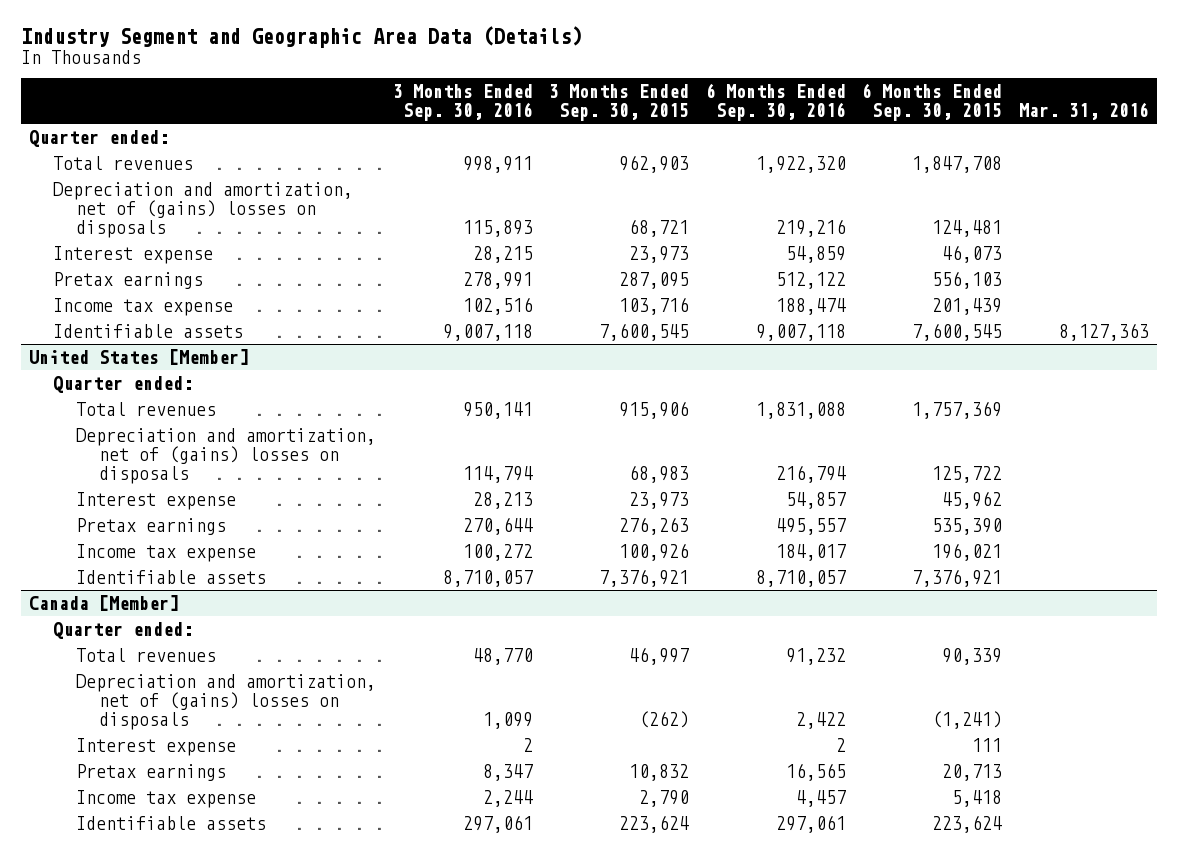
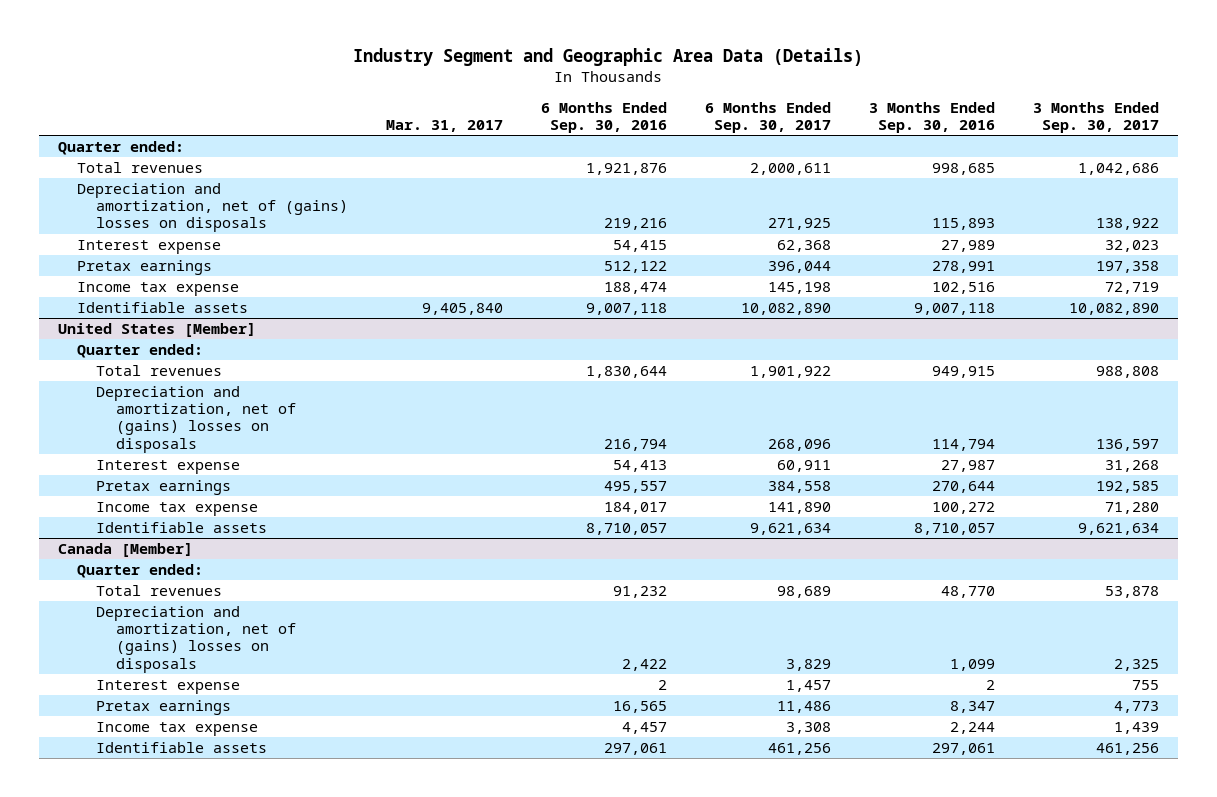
[549,84,690,122] 3 Months Ended Sep. 30, 2015 -> none
[862,83,1003,122] 6 Months Ended Sep. 30, 2015 -> none
[1019,102,1150,121] Mar. 31, 2016 -> none
none -> [386,119,504,132] Mar. 31, 2017
none -> [705,101,832,133] 6 Months Ended Sep. 30, 2017
none -> [1033,101,1160,133] 3 Months Ended Sep. 30, 2017
[462,155,533,173] 998,911 -> [932,163,996,176] 998,685
[755,155,846,173] 1,922,320 -> [586,163,668,176] 1,921,876
[472,245,533,263] 28,215 -> [941,240,996,253] 27,989
[785,245,846,263] 54,859 -> [613,240,668,253] 54,415
[462,401,533,419] 950,141 -> [932,366,996,379] 949,915
[755,401,846,419] 1,831,088 -> [586,366,668,379] 1,830,644
[472,491,533,509] 28,213 -> [941,460,996,473] 27,987
[785,491,846,509] 54,857 -> [613,460,668,473] 54,413

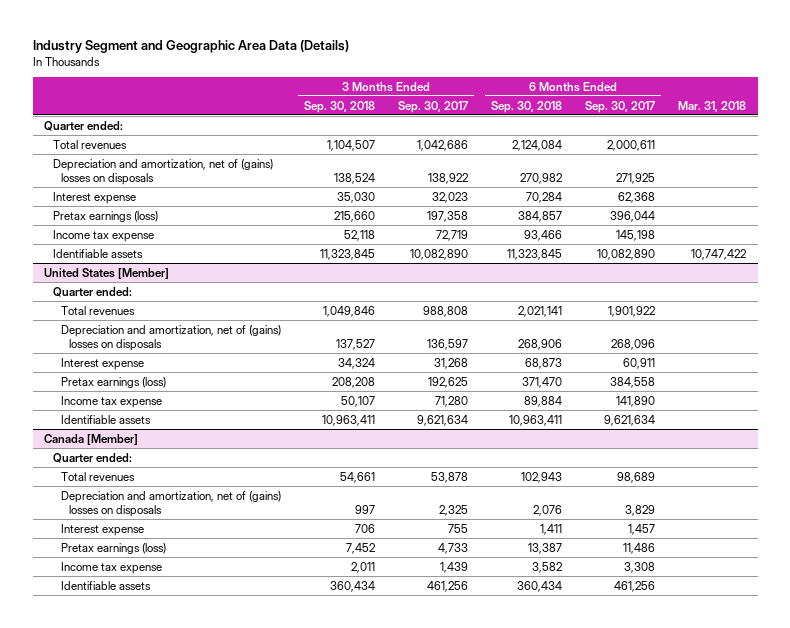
[386,119,504,132] Mar. 31, 2017 -> none
[541,101,668,133] 6 Months Ended Sep. 30, 2016 -> none
[869,101,996,133] 3 Months Ended Sep. 30, 2016 -> none
none -> [303,100,375,113] Sep. 30, 2018
none -> [490,100,562,113] Sep. 30, 2018
none -> [678,100,747,112] Mar. 31, 2018
[76,260,212,276] Pretax earnings -> [52,210,158,222] Pretax earnings (loss)
[96,480,232,496] Pretax earnings -> [60,376,166,388] Pretax earnings (loss)
[1096,481,1160,494] 192,585 -> [427,376,468,388] 192,625
[96,700,232,716] Pretax earnings -> [60,542,166,554] Pretax earnings (loss)
[1114,701,1160,714] 4,773 -> [437,542,468,554] 4,733

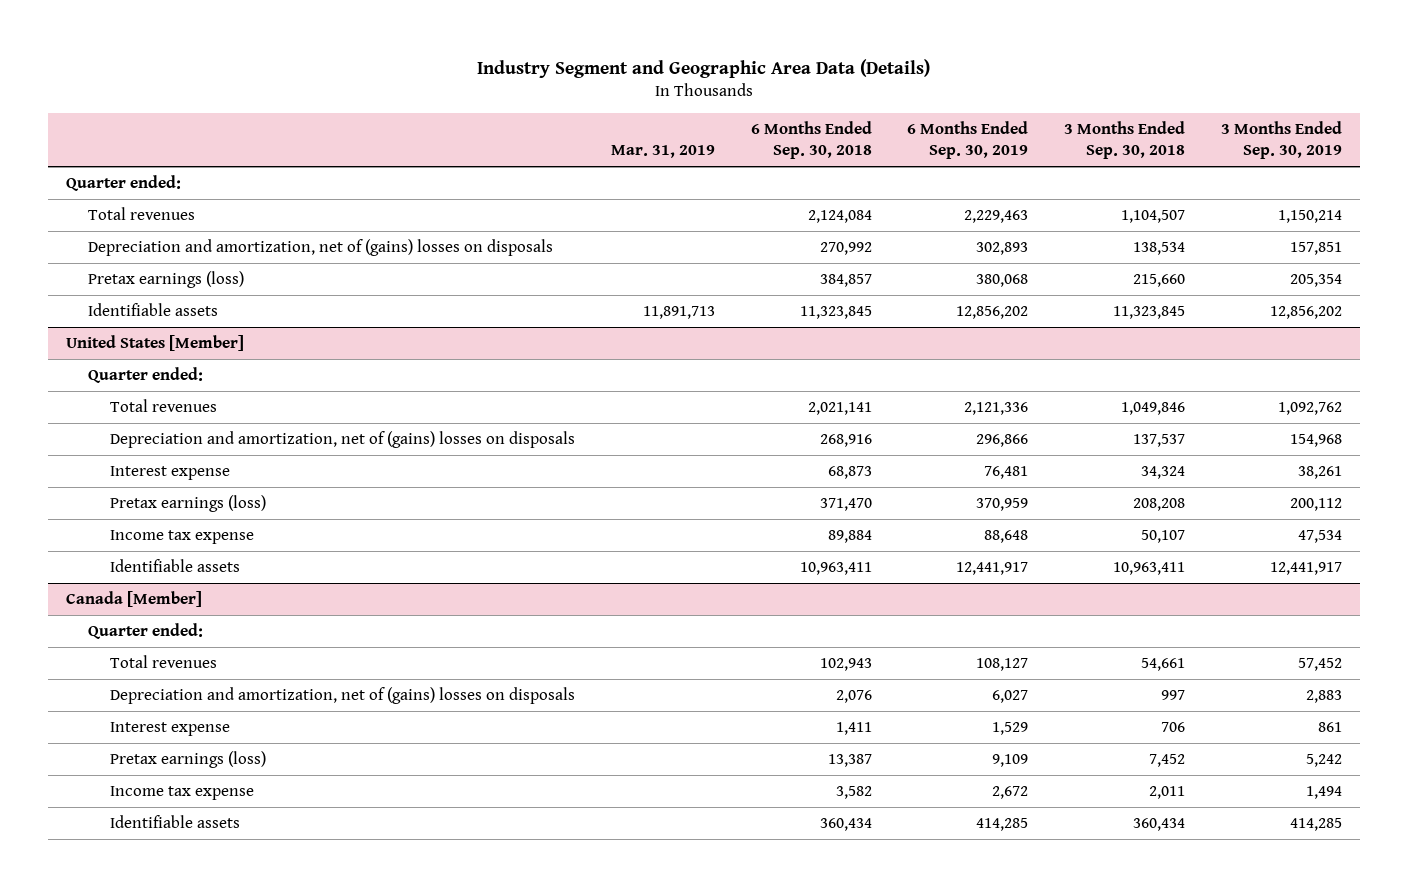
[397,100,468,113] Sep. 30, 2017 -> none
[584,100,655,113] Sep. 30, 2017 -> none
[678,100,747,112] Mar. 31, 2018 -> none
none -> [610,145,715,159] Mar. 31, 2019
none -> [907,121,1029,160] 6 Months Ended Sep. 30, 2019
none -> [1220,121,1342,160] 3 Months Ended Sep. 30, 2019
[52,191,136,204] Interest expense -> none
[333,172,375,184] 138,524 -> [1133,242,1186,256] 138,534
[519,172,562,184] 270,982 -> [819,242,872,256] 270,992
[52,229,154,242] Income tax expense -> none
[335,338,375,350] 137,527 -> [1133,434,1186,448] 137,537
[517,338,562,350] 268,906 -> [819,434,872,448] 268,916

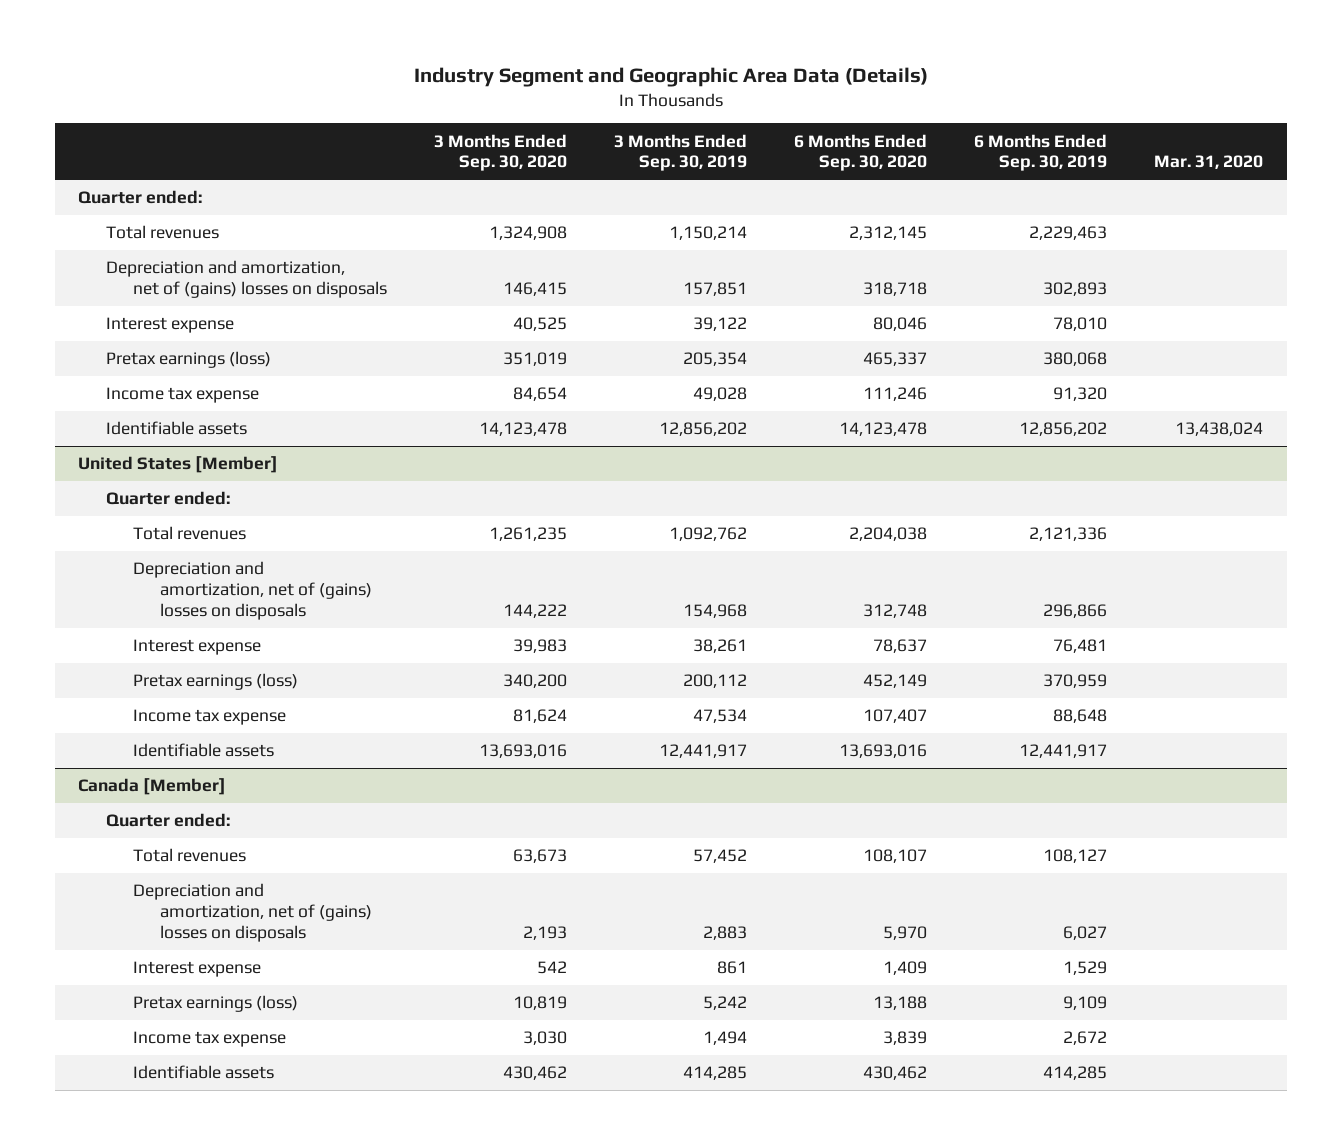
[610,145,715,159] Mar. 31, 2019 -> none
[750,121,872,160] 6 Months Ended Sep. 30, 2018 -> none
[1064,121,1186,160] 3 Months Ended Sep. 30, 2018 -> none
none -> [433,133,567,172] 3 Months Ended Sep. 30, 2020
none -> [794,133,928,172] 6 Months Ended Sep. 30, 2020
none -> [1154,155,1264,170] Mar. 31, 2020
none -> [105,317,234,334] Interest expense
none -> [105,387,259,404] Income tax expense

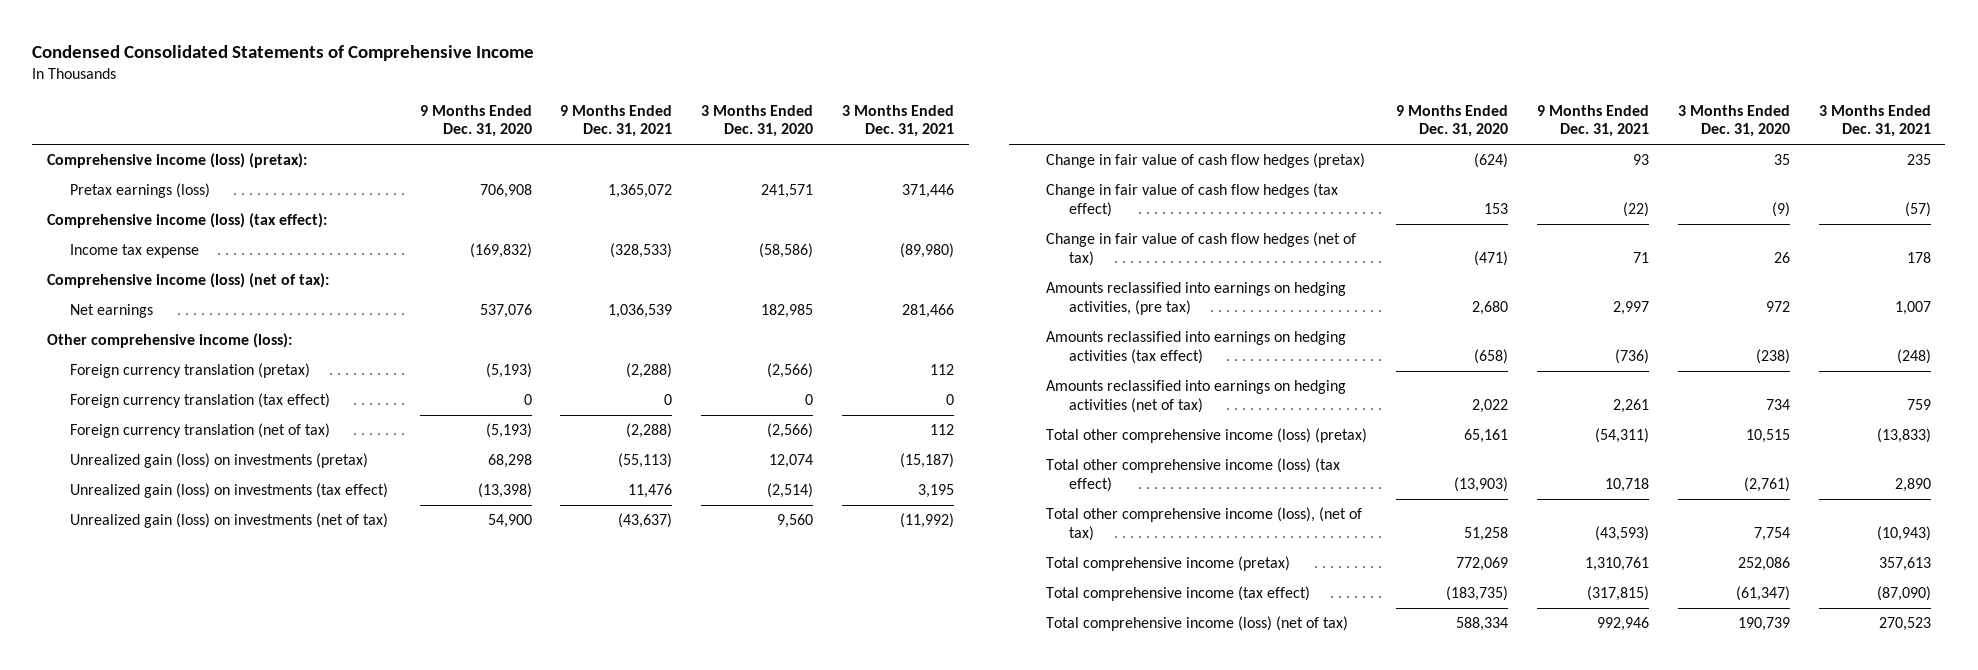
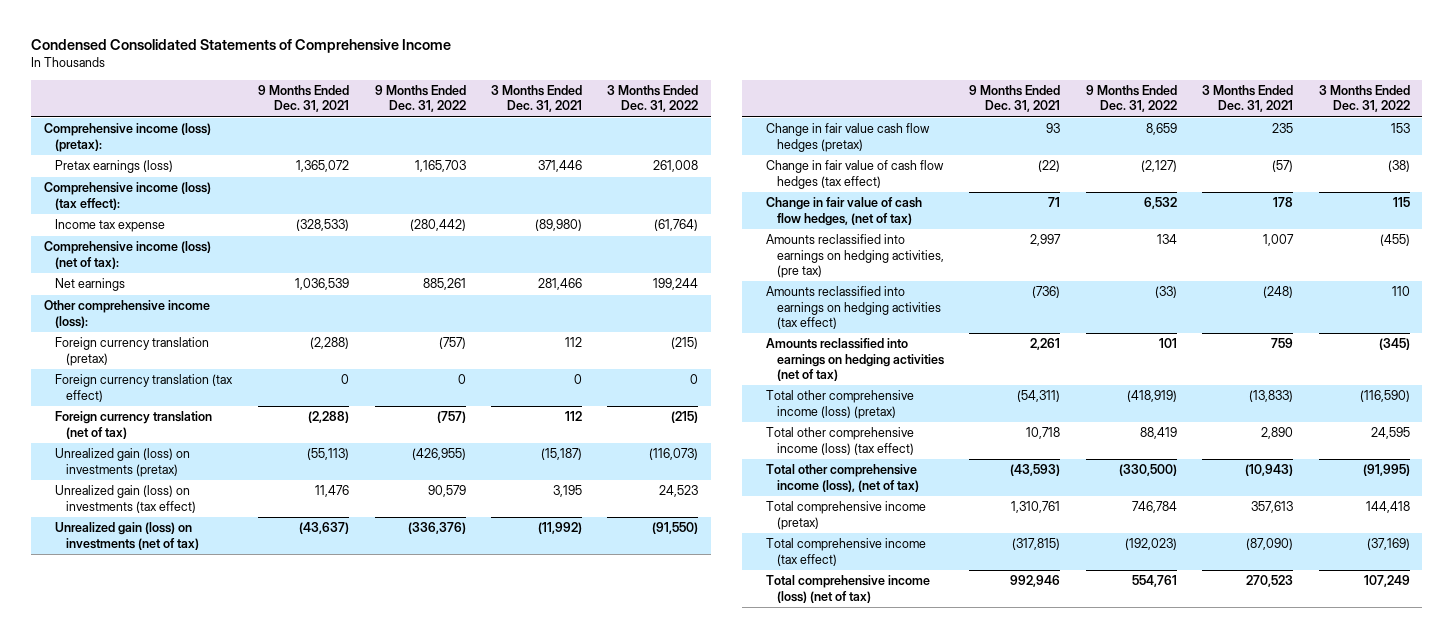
[419,104,532,138] 9 Months Ended Dec. 31, 2020 -> none
[701,104,814,138] 3 Months Ended Dec. 31, 2020 -> none
none -> [374,85,466,113] 9 Months Ended Dec. 31, 2022
none -> [607,85,699,113] 3 Months Ended Dec. 31, 2022
[1046,153,1366,169] Change in fair value of cash flow hedges (pretax) -> [766,123,931,152] Change in fair value cash flow hedges (pretax)
[1046,232,1357,266] Change in fair value of cash flow hedges (net of tax) -> [766,197,923,226] Change in fair value of cash flow hedges, (net of tax)

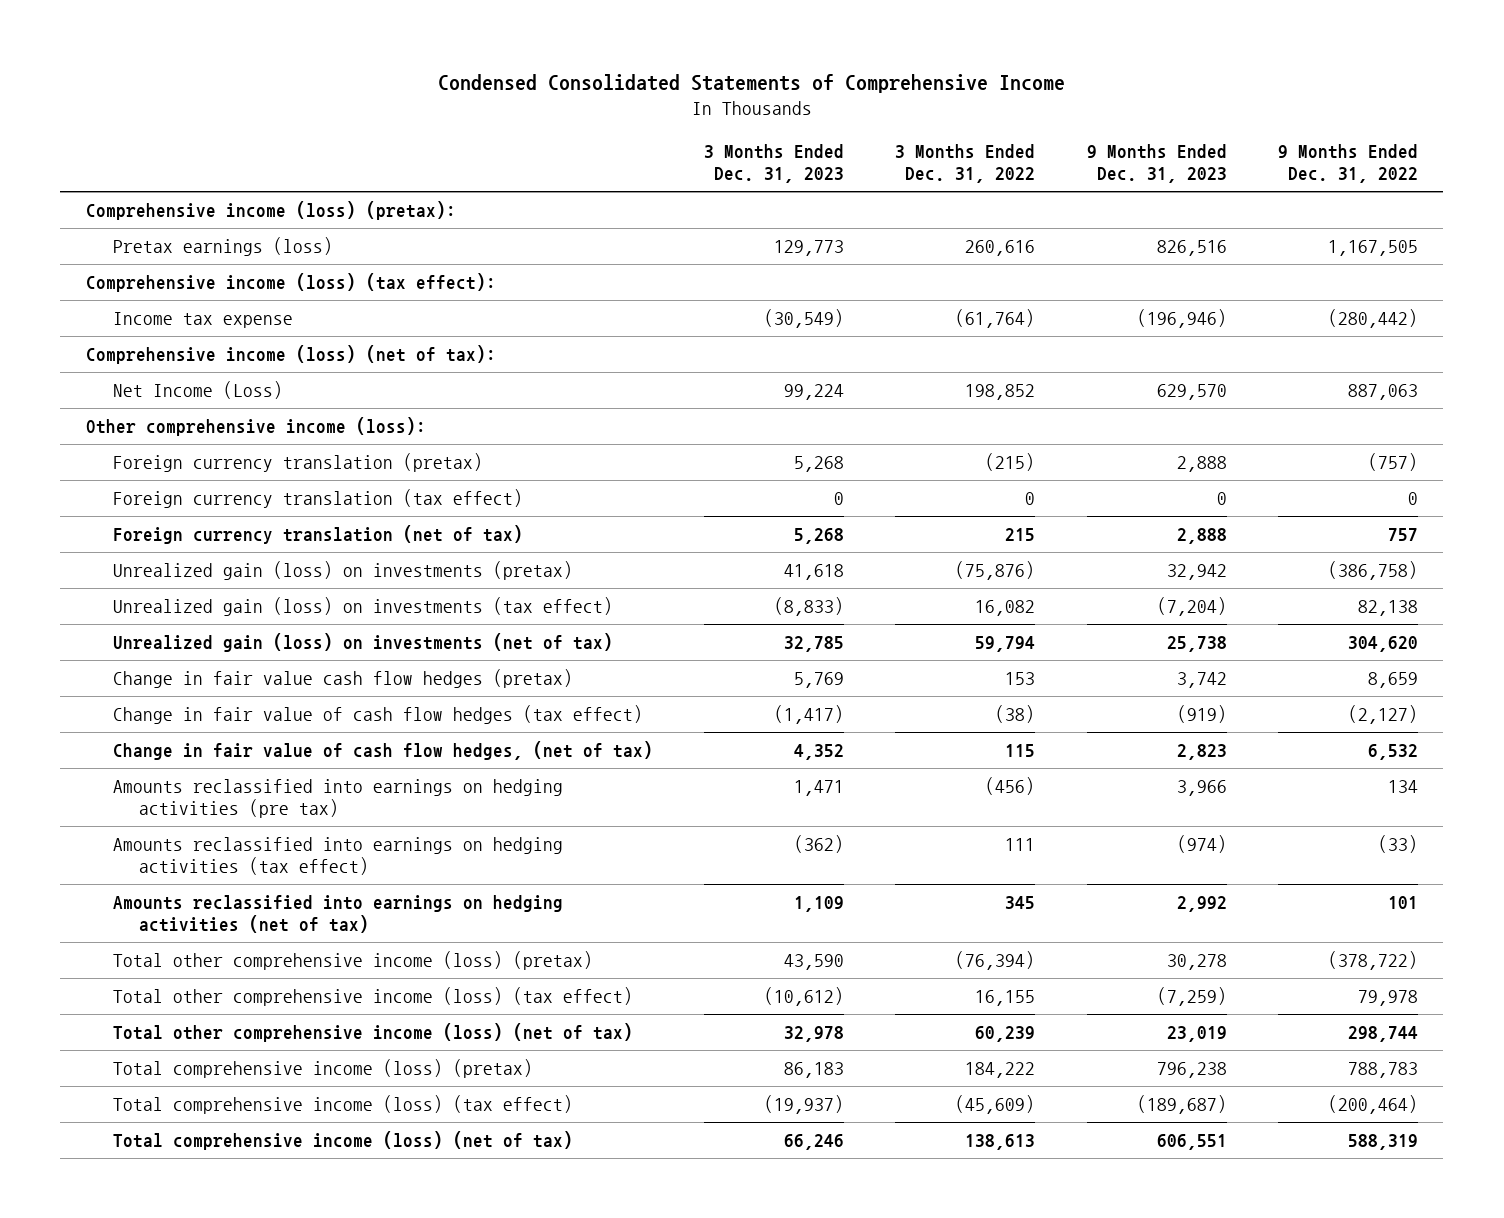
[258,85,350,113] 9 Months Ended Dec. 31, 2021 -> none
[490,85,582,113] 3 Months Ended Dec. 31, 2021 -> none
none -> [703,143,844,184] 3 Months Ended Dec. 31, 2023
none -> [1086,143,1227,184] 9 Months Ended Dec. 31, 2023
[414,160,466,173] 1,165,703 -> [1327,239,1418,256] 1,167,505
[653,160,699,173] 261,008 -> [965,239,1036,256] 260,616
[54,278,125,292] Net earnings -> [112,380,283,399] Net Income (Loss)
[422,278,466,291] 885,261 -> [1347,383,1418,400] 887,063
[653,278,699,291] 199,244 -> [965,383,1036,400] 198,852
[436,411,466,424] (757) -> [1387,527,1418,541] 757
[671,411,699,424] (215) -> [1005,527,1036,541] 215
[411,448,466,461] (426,955) -> [1327,560,1418,580] (386,758)
[649,448,699,461] (116,073) -> [955,560,1036,580] (75,876)
[427,485,466,498] 90,579 -> [1357,599,1418,616] 82,138
[659,485,699,498] 24,523 -> [975,599,1036,616] 16,082
[407,522,466,535] (336,376) -> [1347,635,1418,652] 304,620
[652,522,699,535] (91,550) -> [975,635,1036,652] 59,794
[766,234,945,278] Amounts reclassified into earnings on hedging activities, (pre tax) -> [112,778,563,819] Amounts reclassified into earnings on hedging activities (pre tax)
[1379,234,1410,247] (455) -> [985,776,1036,795] (456)
[1391,286,1410,297] 110 -> [1005,837,1036,851] 111
[1378,338,1410,351] (345) -> [1005,895,1036,909] 345
[1126,390,1177,403] (418,919) -> [1327,950,1418,970] (378,722)
[1359,390,1410,403] (116,590) -> [955,950,1036,970] (76,394)
[1139,427,1177,440] 88,419 -> [1357,989,1418,1006] 79,978
[1370,427,1410,440] 24,595 -> [975,989,1036,1006] 16,155
[766,464,920,492] Total other comprehensive income (loss), (net of tax) -> [112,1022,633,1042] Total other comprehensive income (loss) (net of tax)
[1118,464,1177,477] (330,500) -> [1347,1025,1418,1042] 298,744
[1362,464,1410,477] (91,995) -> [975,1025,1036,1042] 60,239
[766,501,927,530] Total comprehensive income (pretax) -> [112,1058,533,1078] Total comprehensive income (loss) (pretax)
[1131,501,1177,514] 746,784 -> [1347,1061,1418,1078] 788,783
[1365,501,1410,514] 144,418 -> [965,1061,1036,1078] 184,222
[766,538,927,566] Total comprehensive income (tax effect) -> [112,1094,573,1114] Total comprehensive income (loss) (tax effect)
[1124,538,1177,551] (192,023) -> [1327,1094,1418,1114] (200,464)
[1366,538,1410,551] (37,169) -> [955,1094,1036,1114] (45,609)
[1131,575,1177,588] 554,761 -> [1347,1133,1418,1150] 588,319
[1363,575,1410,588] 107,249 -> [965,1133,1036,1150] 138,613

